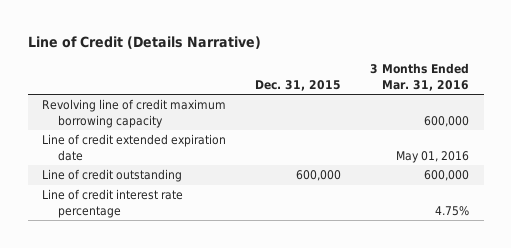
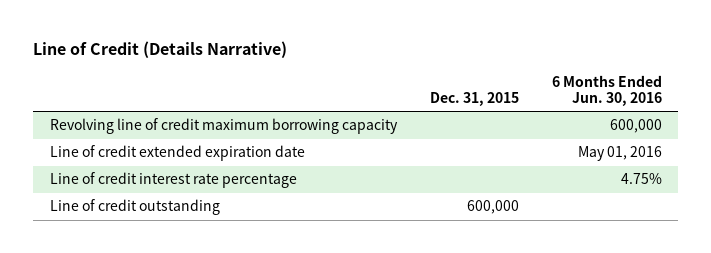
[370,62,470,91] 3 Months Ended Mar. 31, 2016 -> none
none -> [551,75,662,107] 6 Months Ended Jun. 30, 2016
[42,169,183,183] Line of credit outstanding -> [49,199,220,216] Line of credit outstanding

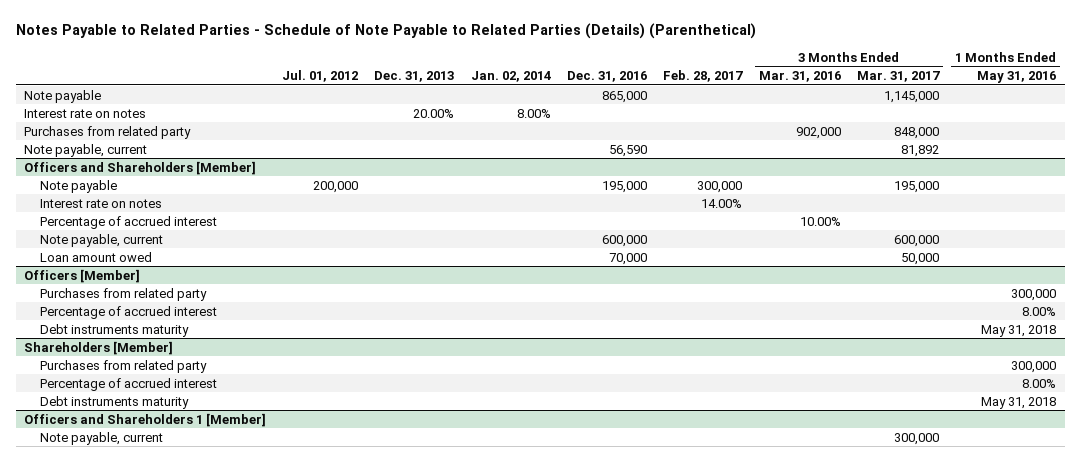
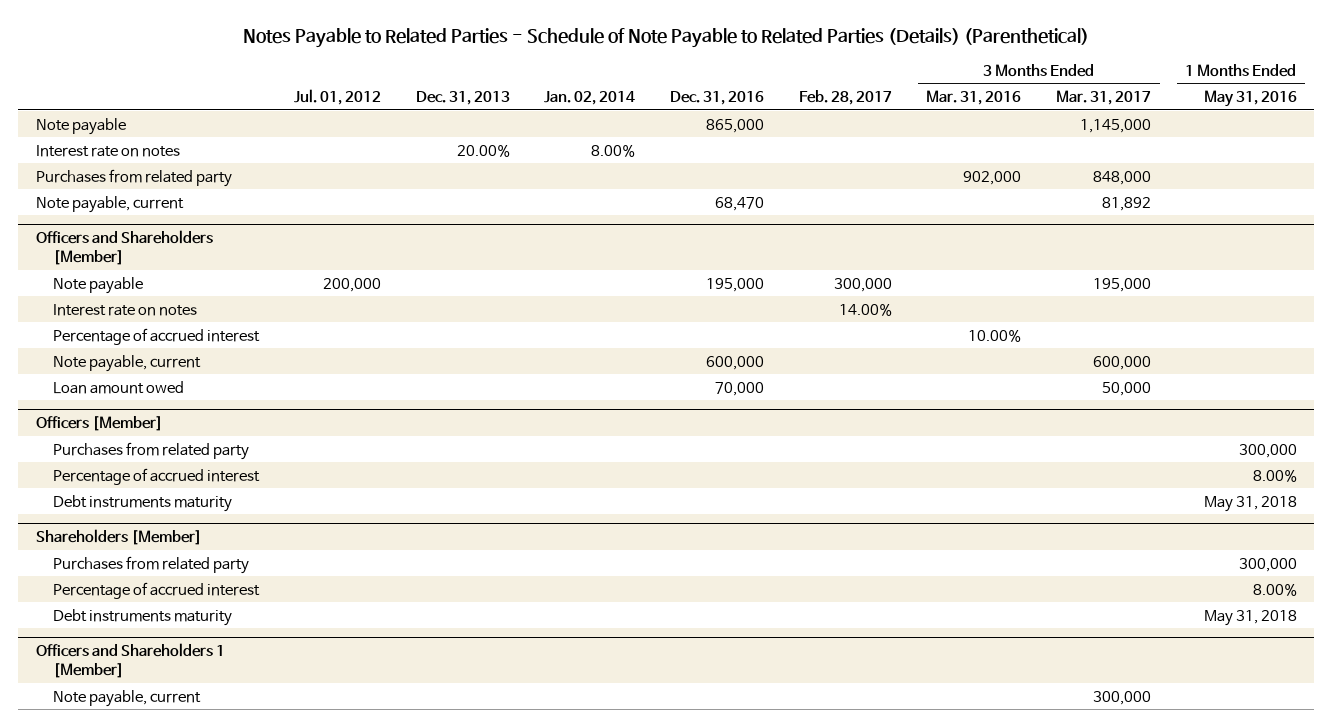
[609,144,648,157] 56,590 -> [714,196,764,211] 68,470

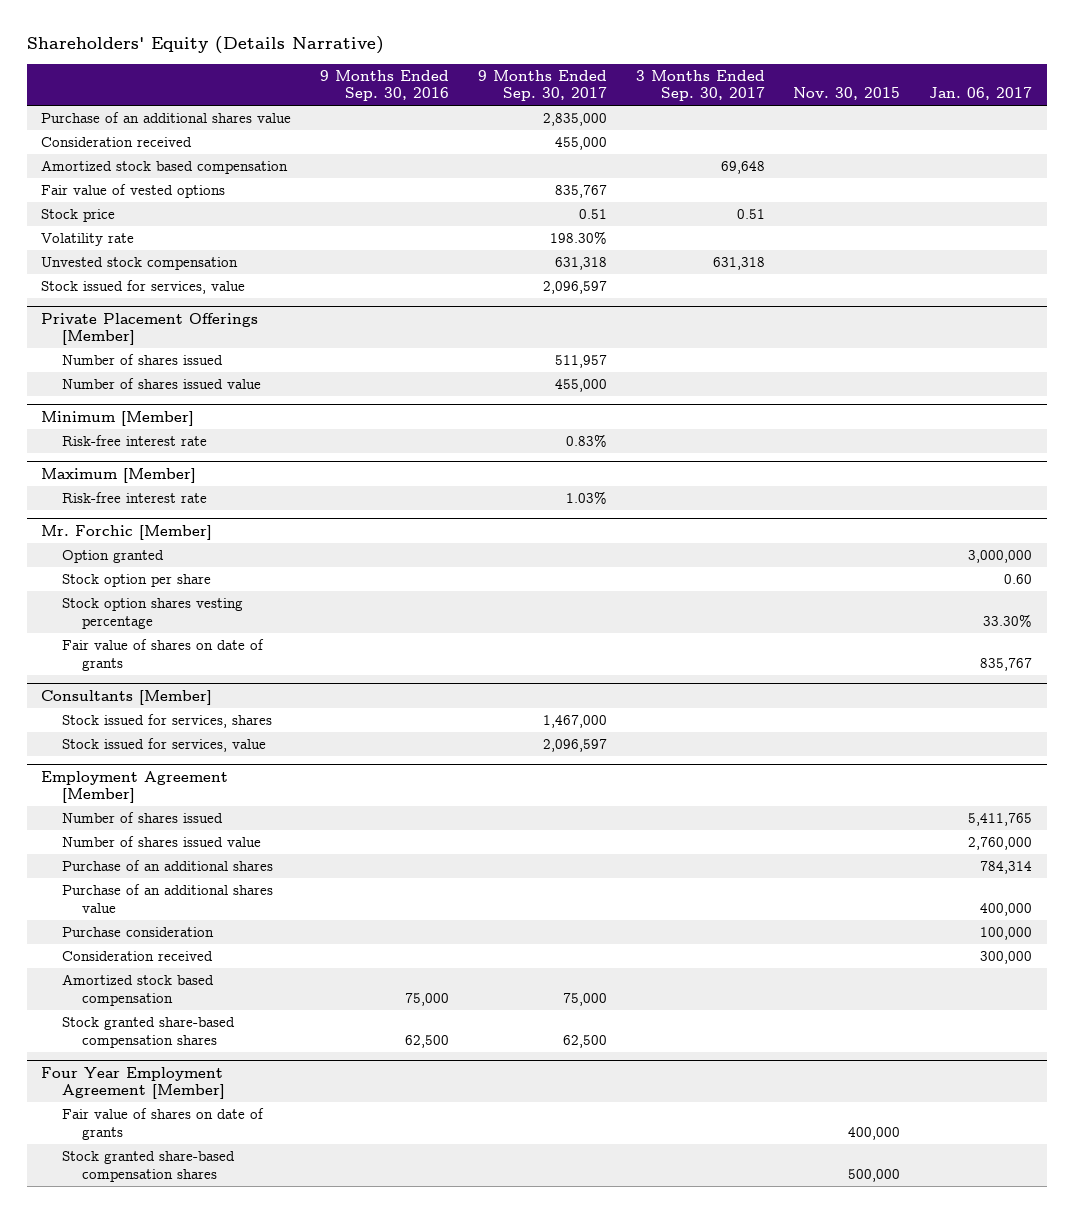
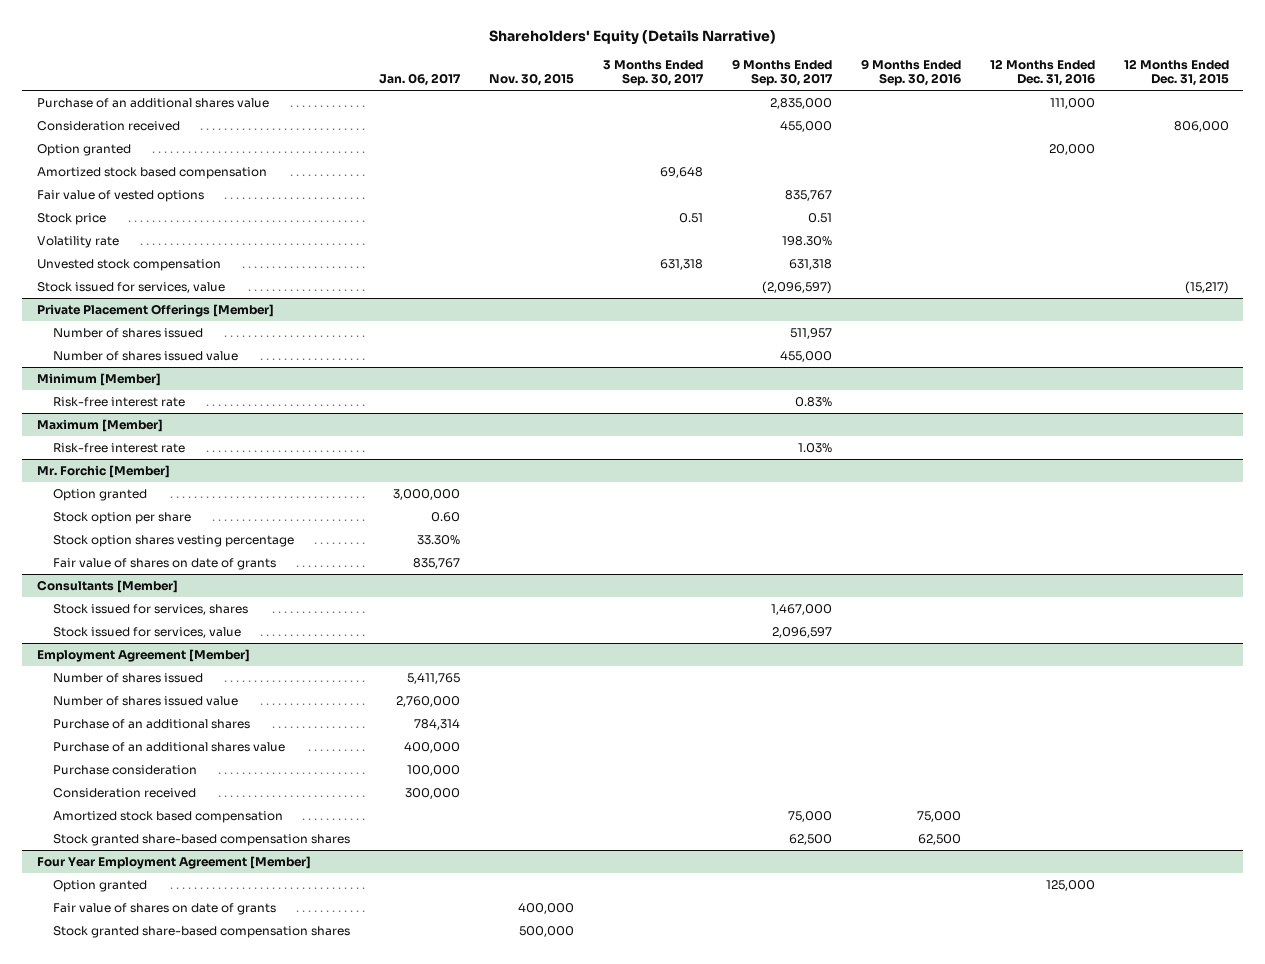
none -> [989,59,1095,87] 12 Months Ended Dec. 31, 2016
none -> [1123,59,1229,87] 12 Months Ended Dec. 31, 2015
none -> [36,143,131,156] Option granted
[542,281,607,295] 2,096,597 -> [761,280,832,294] (2,096,597)
none -> [53,879,148,892] Option granted

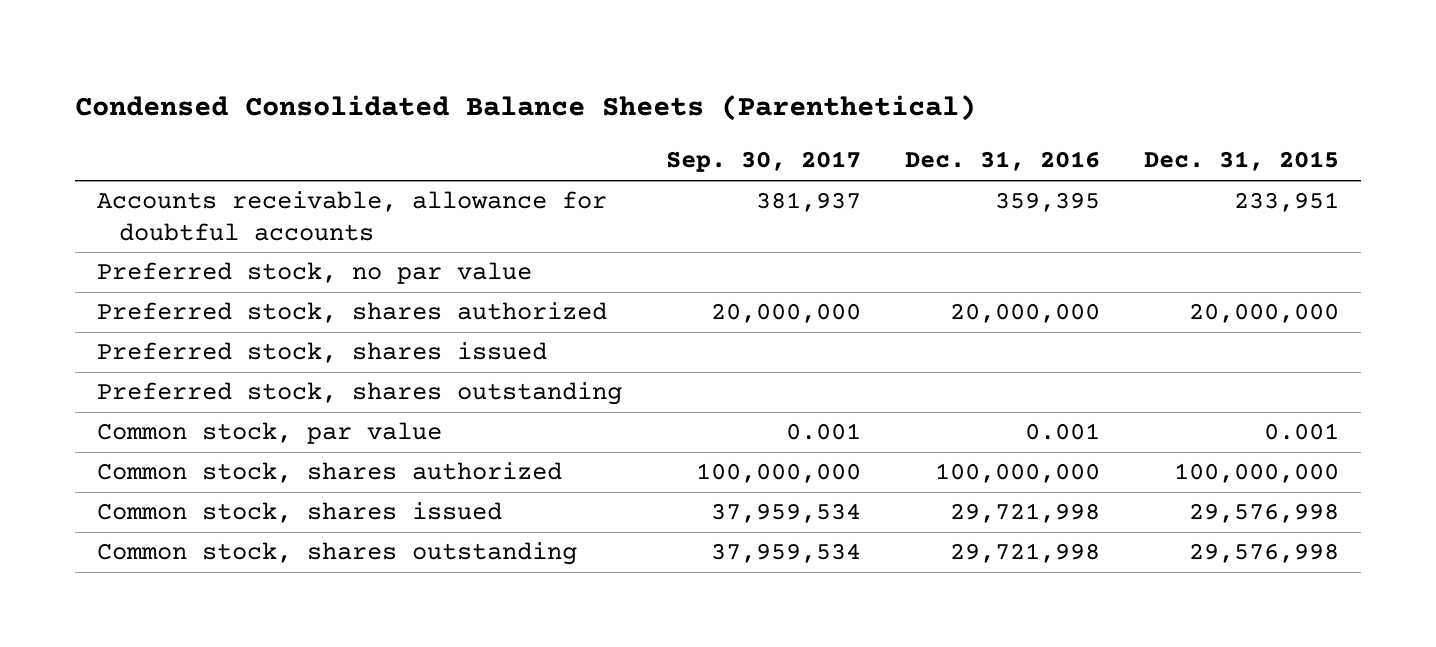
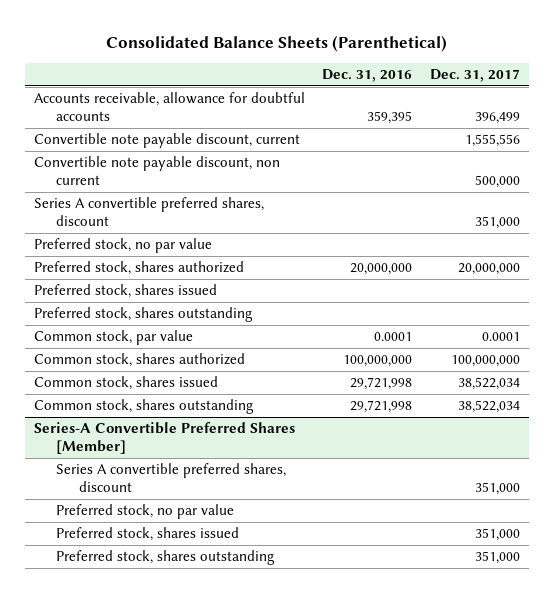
[75,94,977,121] Condensed Consolidated Balance Sheets (Parenthetical) -> [105,35,447,53] Consolidated Balance Sheets (Parenthetical)
[666,151,862,173] Sep. 30, 2017 -> none
[1143,151,1339,172] Dec. 31, 2015 -> none
none -> [430,69,521,83] Dec. 31, 2017
none -> [33,133,300,149] Convertible note payable discount, current
none -> [33,156,280,186] Convertible note payable discount, non current
none -> [33,197,264,227] Series A convertible preferred shares, discount
[1024,423,1100,441] 0.001 -> [374,332,413,342] 0.0001
none -> [33,422,295,455] Series-A Convertible Preferred Shares [Member]
none -> [56,463,287,493] Series A convertible preferred shares, discount
none -> [56,504,235,520] Preferred stock, no par value
none -> [56,527,240,542] Preferred stock, shares issued
none -> [56,550,276,566] Preferred stock, shares outstanding

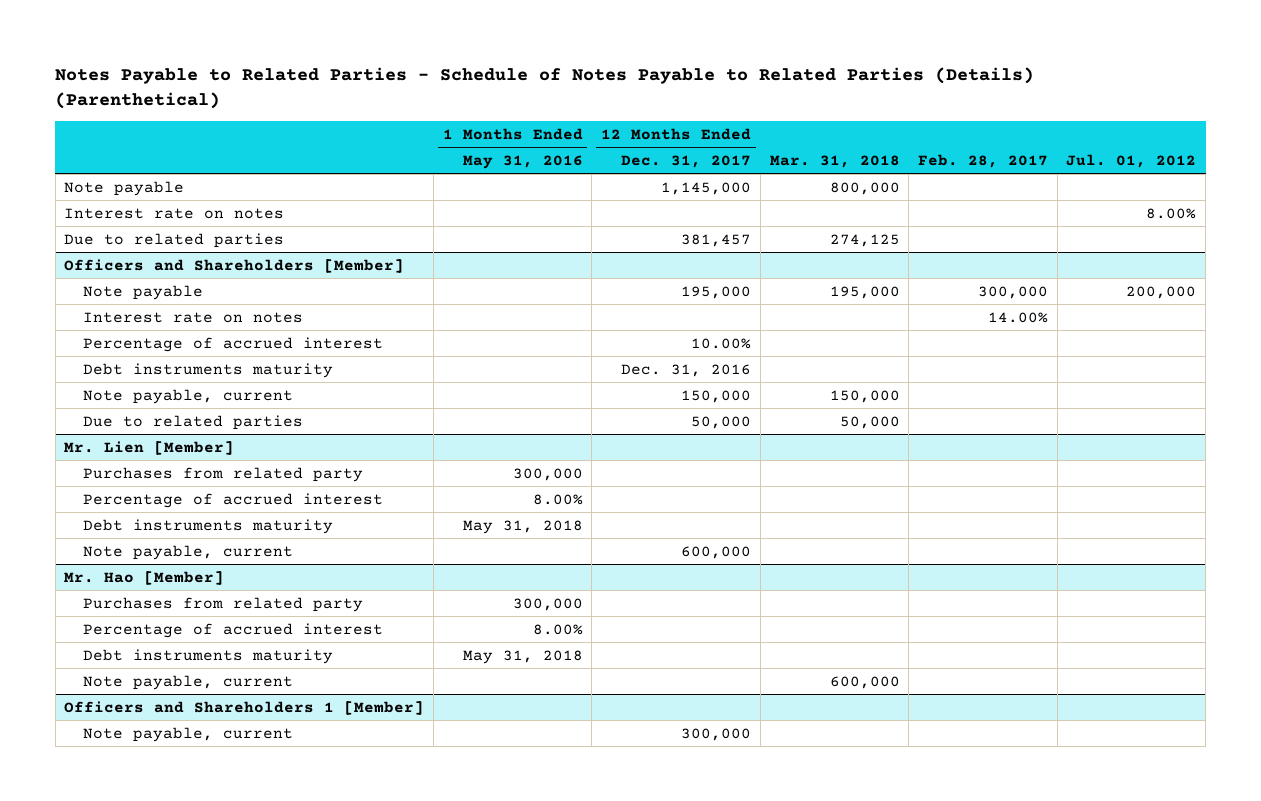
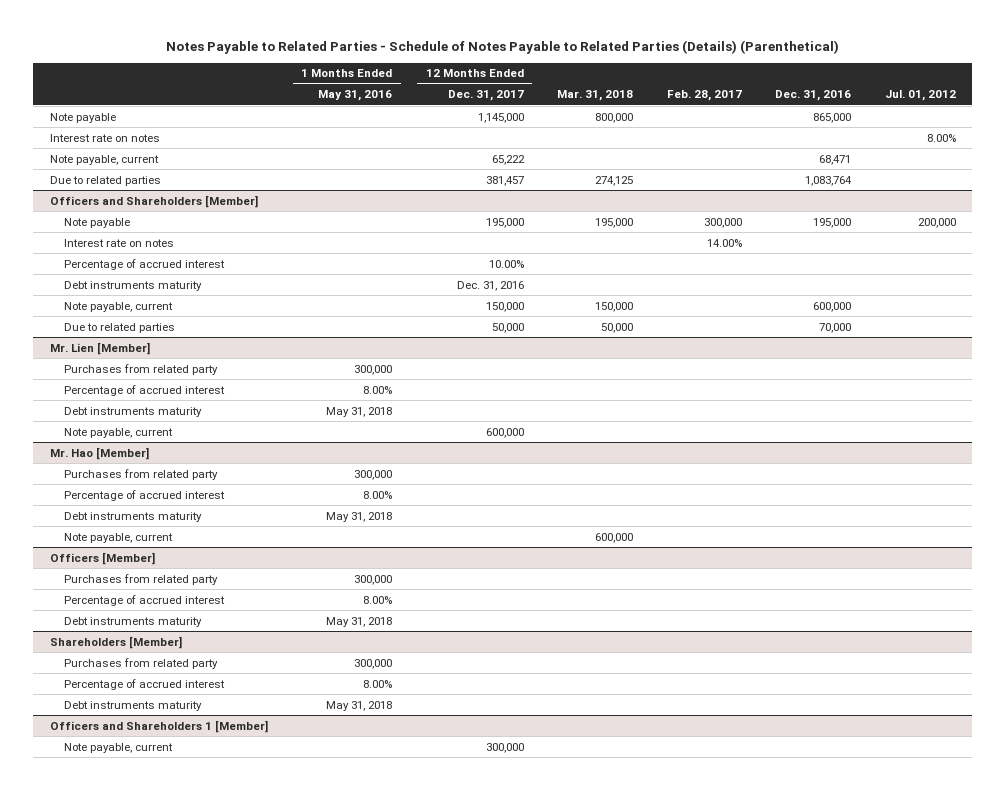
none -> [775,90,852,102] Dec. 31, 2016
none -> [49,154,159,165] Note payable, current
none -> [49,551,155,565] Officers [Member]
none -> [63,573,218,585] Purchases from related party
none -> [63,594,225,606] Percentage of accrued interest
none -> [63,616,202,627] Debt instruments maturity
none -> [49,635,182,649] Shareholders [Member]
none -> [63,657,218,669] Purchases from related party
none -> [63,678,225,690] Percentage of accrued interest
none -> [63,700,202,711] Debt instruments maturity

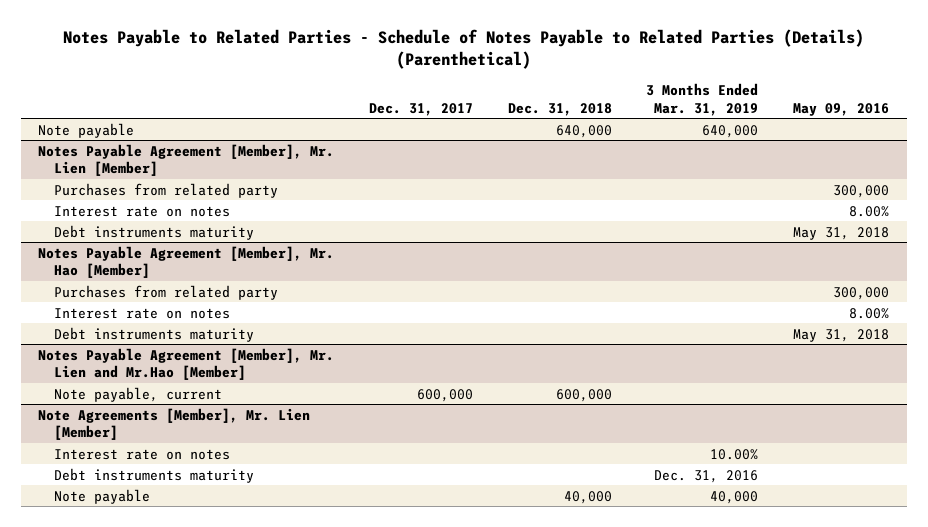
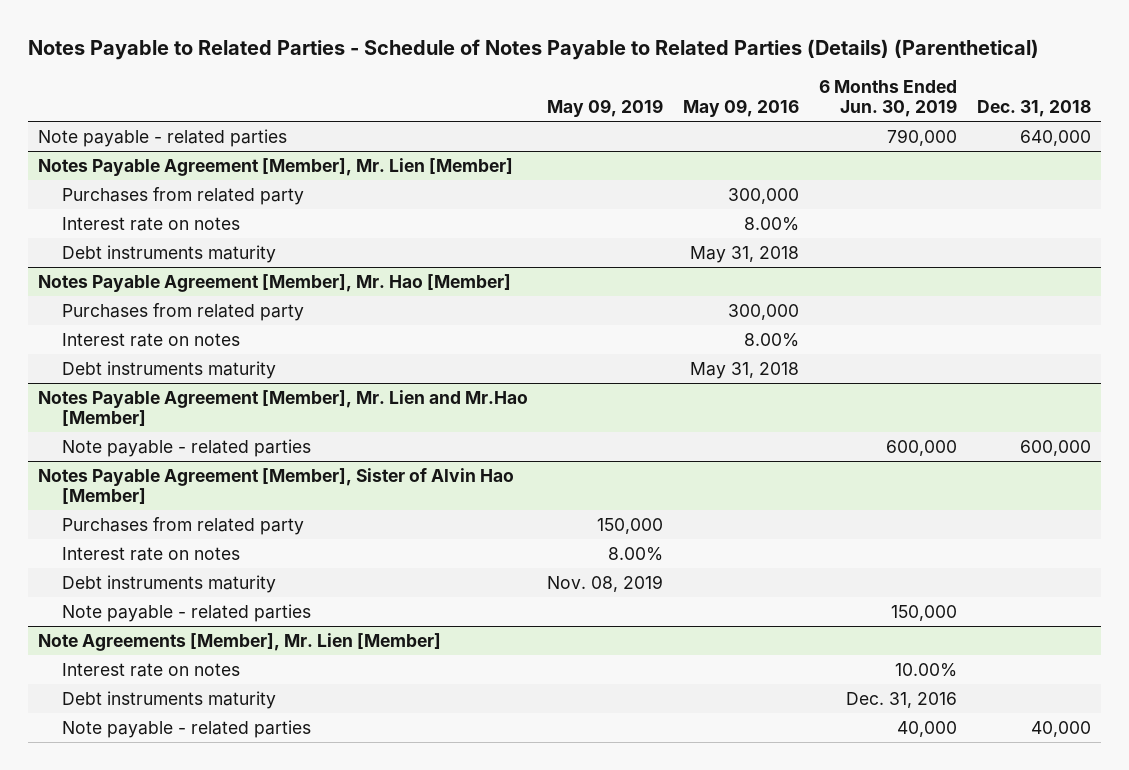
[369,102,474,116] Dec. 31, 2017 -> none
[646,82,759,116] 3 Months Ended Mar. 31, 2019 -> none
none -> [547,98,664,117] May 09, 2019
none -> [819,79,958,117] 6 Months Ended Jun. 30, 2019
[38,122,135,138] Note payable -> [37,128,287,147] Note payable - related parties
[54,386,223,402] Note payable, current -> none
none -> [61,438,311,457] Note payable - related parties
none -> [37,467,514,505] Notes Payable Agreement [Member], Sister of Alvin Hao [Member]
none -> [61,516,304,535] Purchases from related party
none -> [61,546,240,561] Interest rate on notes
none -> [61,574,276,593] Debt instruments maturity
none -> [61,603,311,622] Note payable - related parties
[54,488,151,504] Note payable -> [61,719,311,738] Note payable - related parties

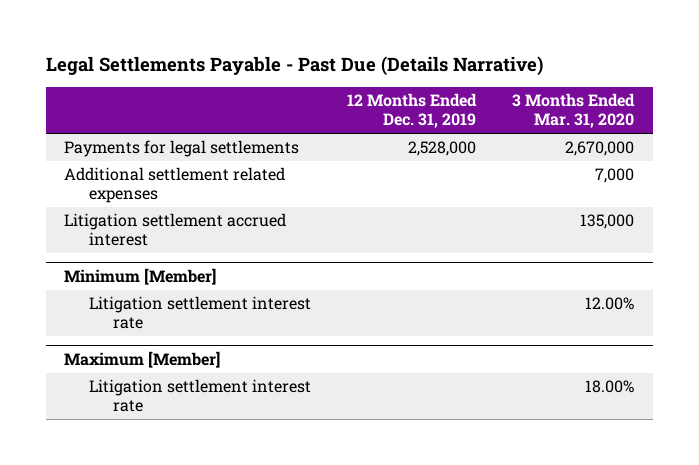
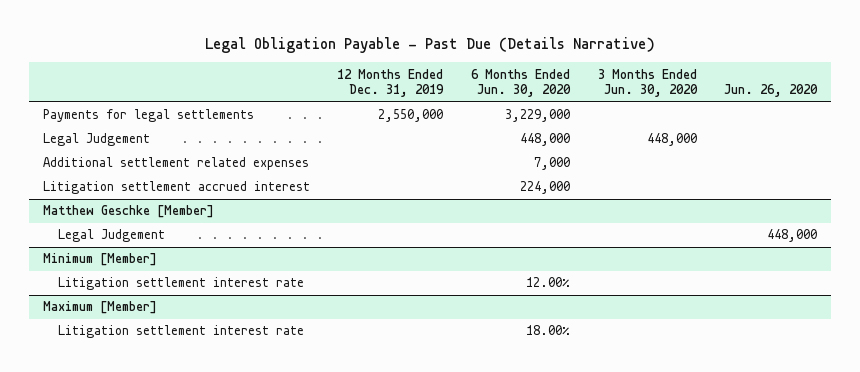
[45,55,543,76] Legal Settlements Payable - Past Due (Details Narrative) -> [205,37,656,54] Legal Obligation Payable - Past Due (Details Narrative)
[512,93,636,129] 3 Months Ended Mar. 31, 2020 -> none
none -> [471,68,572,98] 6 Months Ended Jun. 30, 2020
none -> [597,68,698,98] 3 Months Ended Jun. 30, 2020
none -> [724,84,819,98] Jun. 26, 2020
[408,141,477,157] 2,528,000 -> [378,109,444,123] 2,550,000
none -> [42,133,150,147] Legal Judgement
none -> [42,205,214,219] Matthew Geschke [Member]
none -> [57,229,165,243] Legal Judgement

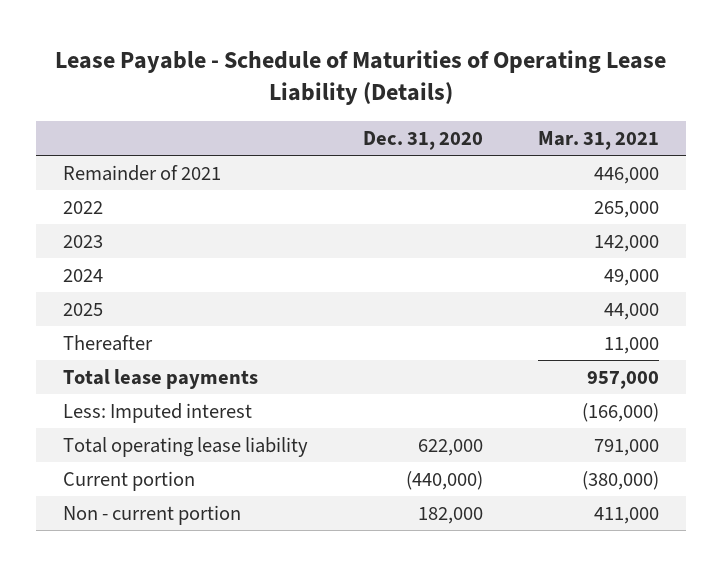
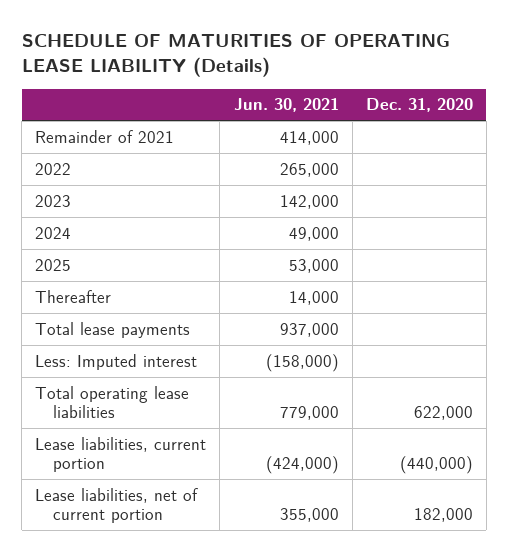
[55,49,667,106] Lease Payable - Schedule of Maturities of Operating Lease Liability (Details) -> [21,34,450,78] SCHEDULE OF MATURITIES OF OPERATING LEASE LIABILITY (Details)
[537,130,659,150] Mar. 31, 2021 -> none
none -> [233,98,339,113] Jun. 30, 2021
[63,437,309,458] Total operating lease liability -> [35,385,190,418] Total operating lease liabilities
[63,471,196,492] Current portion -> [35,436,207,472] Lease liabilities, current portion
[63,505,242,526] Non - current portion -> [35,487,199,523] Lease liabilities, net of current portion

